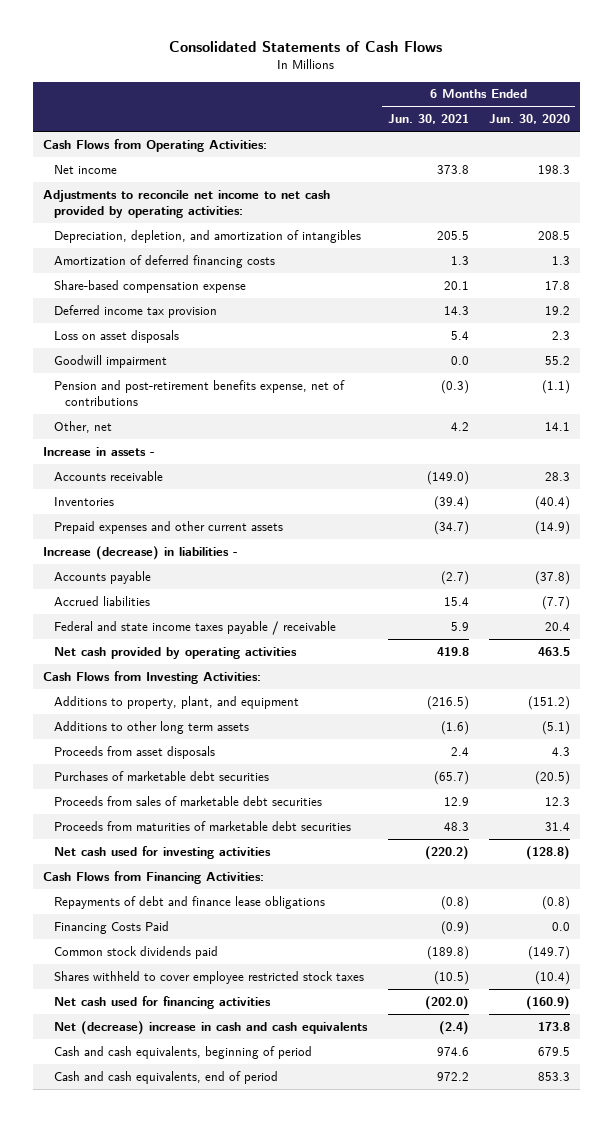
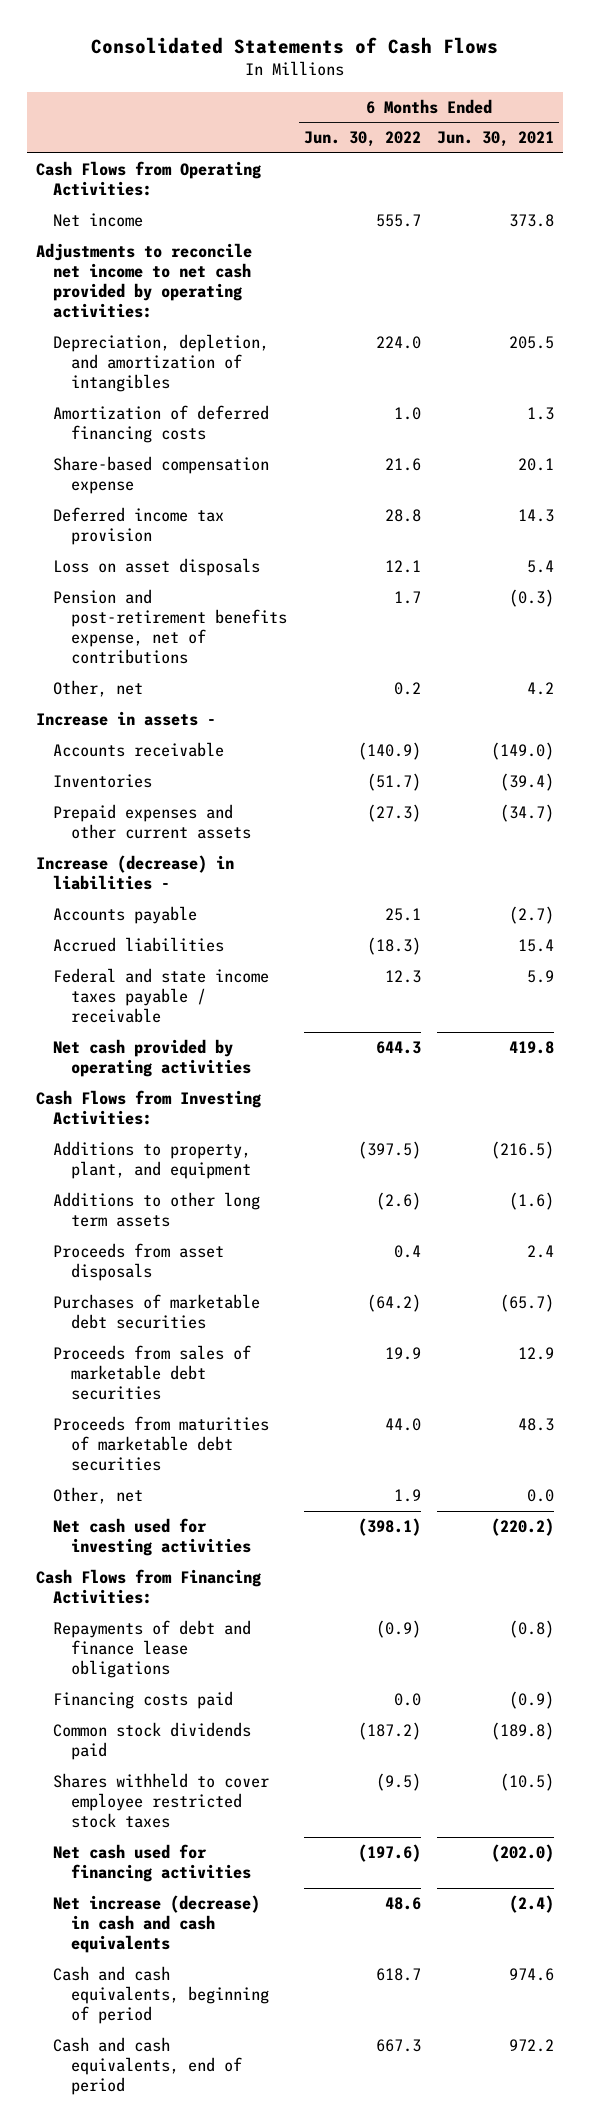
[488,114,570,125] Jun. 30, 2020 -> none
none -> [303,131,421,148] Jun. 30, 2022
[54,354,168,368] Goodwill impairment -> none
none -> [53,1487,144,1505] Other, net
[54,920,170,934] Financing Costs Paid -> [53,1691,234,1710] Financing costs paid
[54,1020,369,1035] Net (decrease) increase in cash and cash equivalents -> [53,1895,261,1954] Net increase (decrease) in cash and cash equivalents

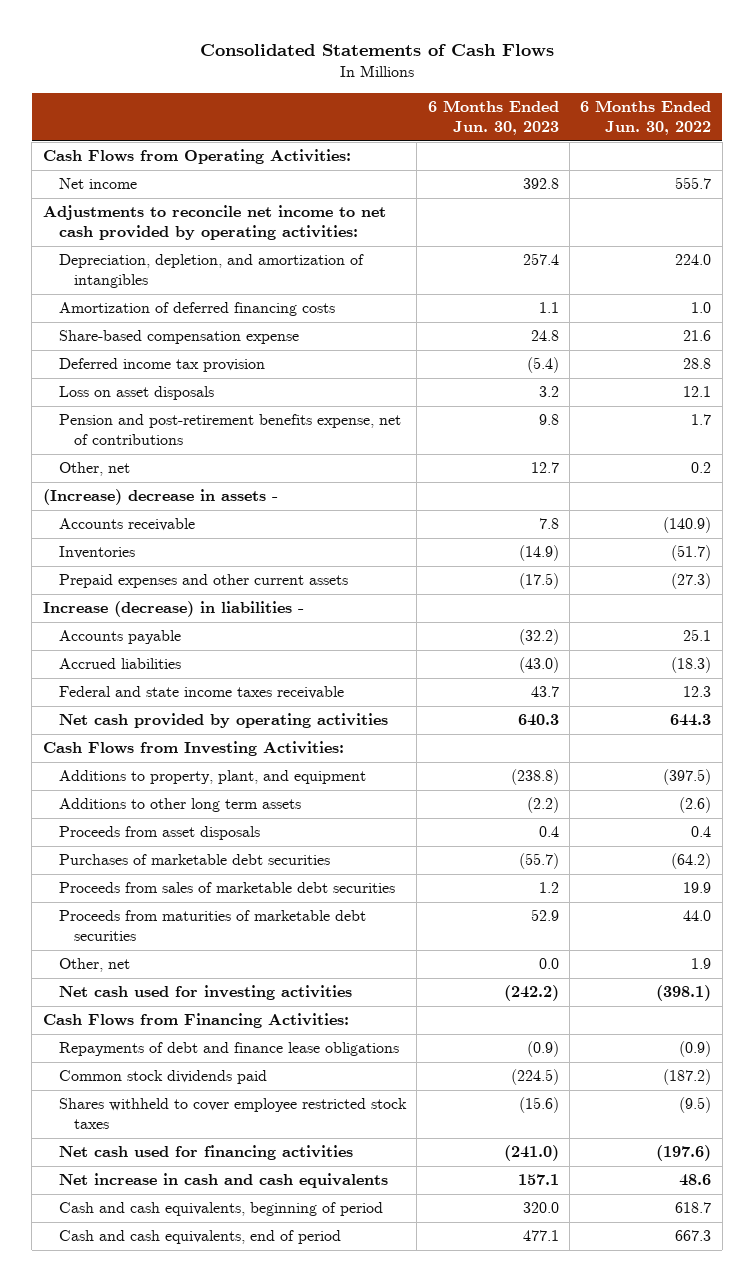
[437,131,555,148] Jun. 30, 2021 -> none
none -> [427,100,559,135] 6 Months Ended Jun. 30, 2023
[35,711,216,727] Increase in assets - -> [42,489,278,506] (Increase) decrease in assets -
[53,968,270,1024] Federal and state income taxes payable / receivable -> [58,686,344,700] Federal and state income taxes receivable
[53,1691,234,1710] Financing costs paid -> none
[53,1895,261,1954] Net increase (decrease) in cash and cash equivalents -> [58,1173,388,1189] Net increase in cash and cash equivalents

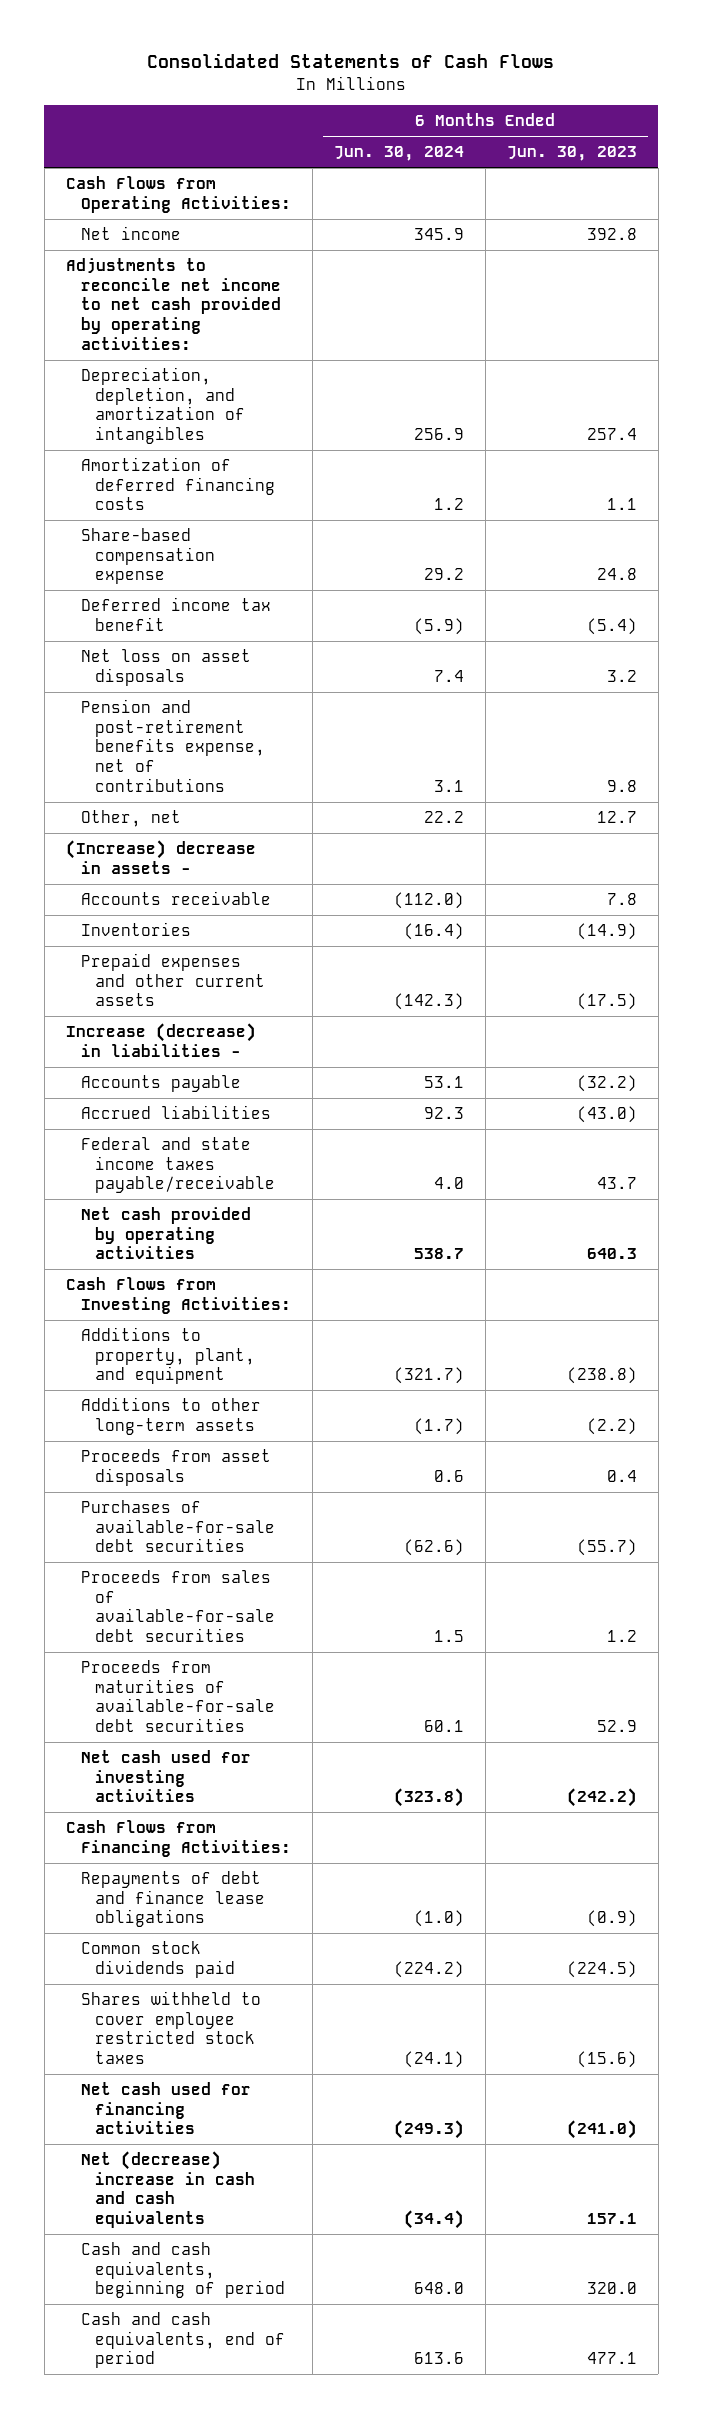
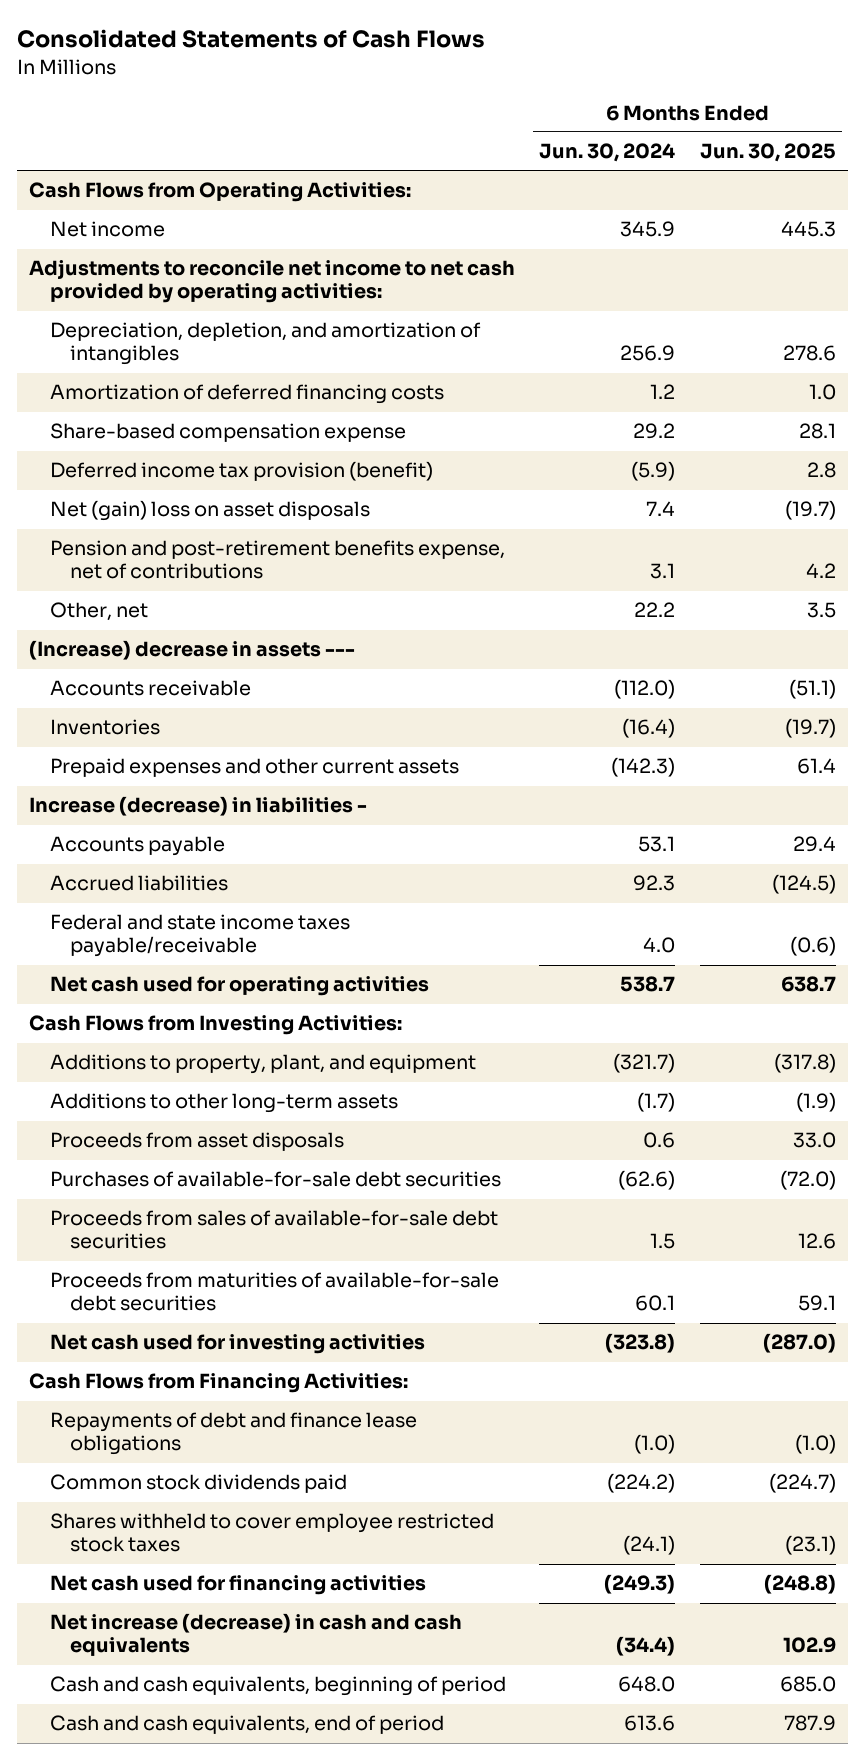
[506,146,637,162] Jun. 30, 2023 -> none
none -> [699,143,836,163] Jun. 30, 2025
[80,596,271,631] Deferred income tax benefit -> [49,461,433,482] Deferred income tax provision (benefit)
[80,648,251,686] Net loss on asset disposals -> [49,500,370,522] Net (gain) loss on asset disposals
[65,839,256,874] (Increase) decrease in assets - -> [29,640,356,661] (Increase) decrease in assets ---
[80,1206,251,1260] Net cash provided by operating activities -> [49,976,429,997] Net cash used for operating activities
[80,2150,256,2229] Net (decrease) increase in cash and cash equivalents -> [49,1613,462,1657] Net increase (decrease) in cash and cash equivalents

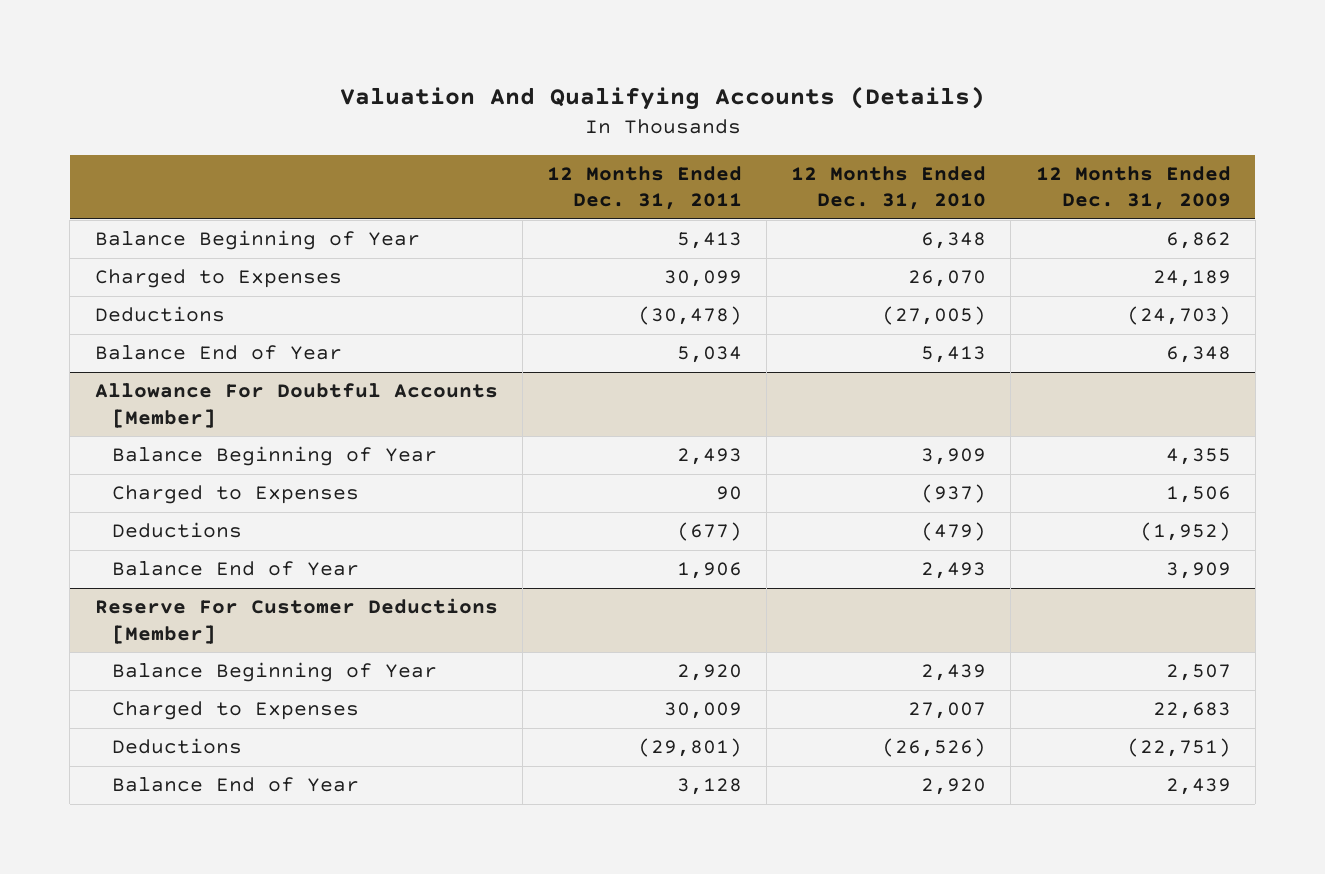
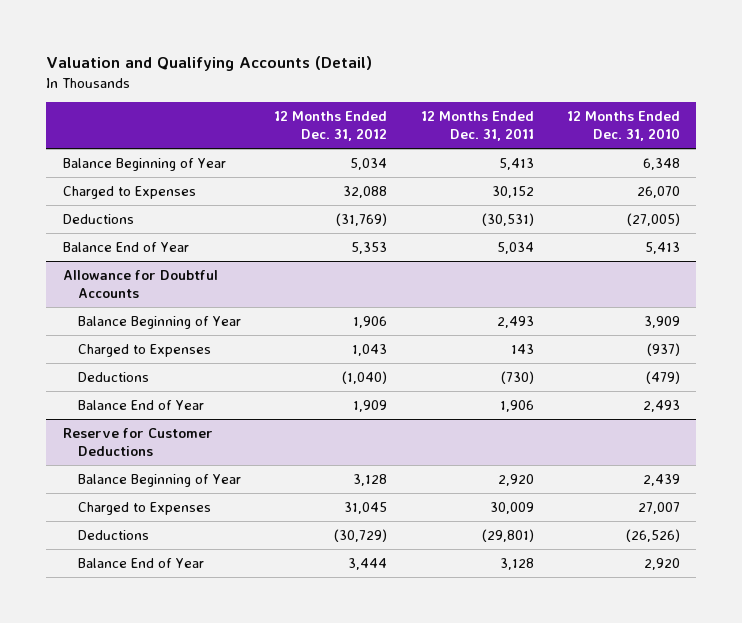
[339,85,985,110] Valuation And Qualifying Accounts (Details) -> [45,56,372,72] Valuation and Qualifying Accounts (Detail)
[1035,165,1231,211] 12 Months Ended Dec. 31, 2009 -> none
none -> [274,111,388,141] 12 Months Ended Dec. 31, 2012
[663,270,742,288] 30,099 -> [491,186,534,199] 30,152
[637,306,742,326] (30,478) -> [481,213,534,227] (30,531)
[94,383,498,428] Allowance For Doubtful Accounts [Member] -> [62,270,218,298] Allowance for Doubtful Accounts
[715,486,742,501] 90 -> [510,344,534,355] 143
[676,522,742,542] (677) -> [500,371,534,385] (730)
[94,598,498,644] Reserve For Customer Deductions [Member] -> [62,428,213,456] Reserve for Customer Deductions

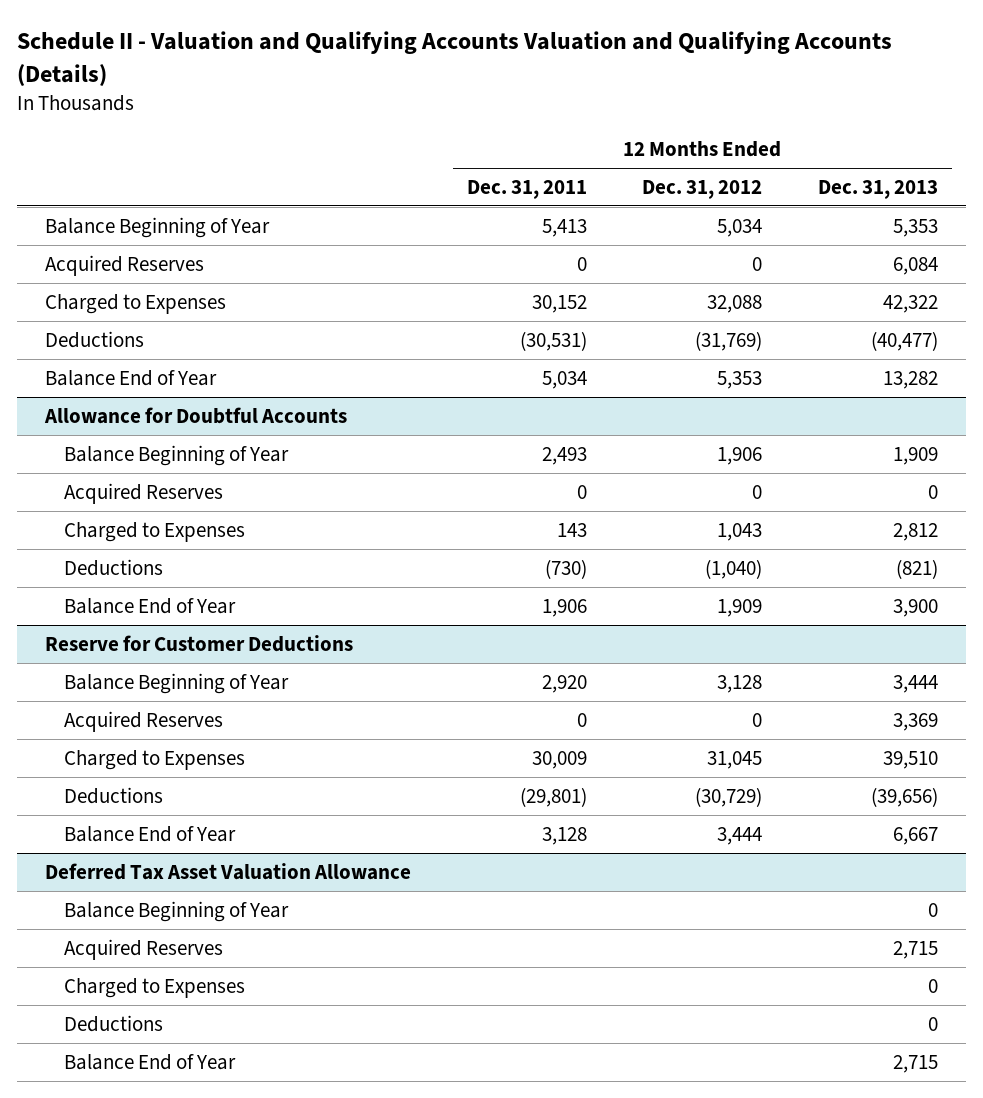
[45,56,372,72] Valuation and Qualifying Accounts (Detail) -> [16,31,892,86] Schedule II - Valuation and Qualifying Accounts Valuation and Qualifying Accounts (Details)
[566,111,680,141] 12 Months Ended Dec. 31, 2010 -> none
none -> [818,179,939,199] Dec. 31, 2013
none -> [44,254,204,276] Acquired Reserves
none -> [63,482,223,504] Acquired Reserves
none -> [63,710,223,732] Acquired Reserves
none -> [44,862,411,880] Deferred Tax Asset Valuation Allowance
none -> [63,900,289,922] Balance Beginning of Year
none -> [63,938,223,960] Acquired Reserves
none -> [63,977,245,998] Charged to Expenses
none -> [63,1014,163,1032] Deductions
none -> [63,1053,236,1070] Balance End of Year

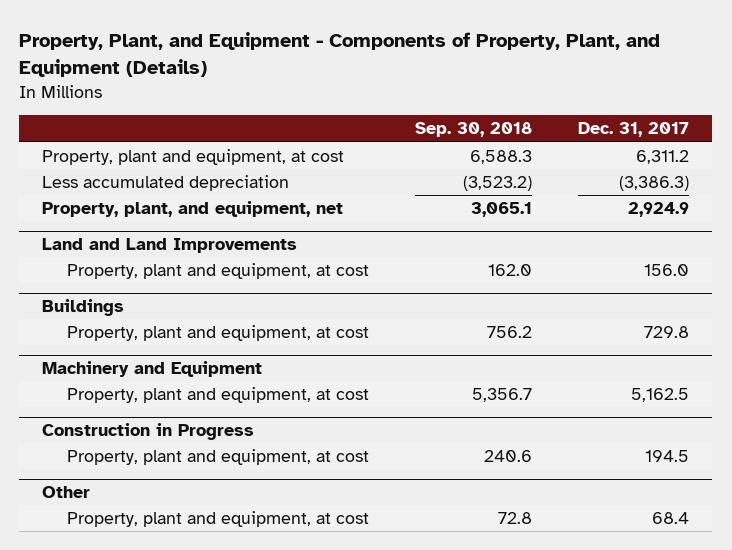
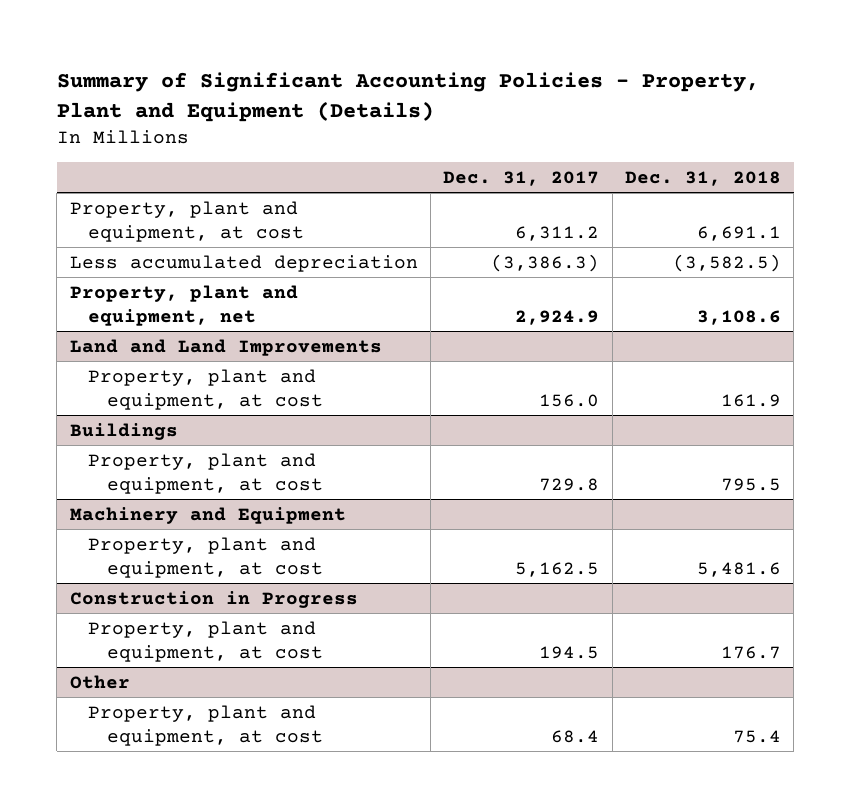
[19,31,661,78] Property, Plant, and Equipment - Components of Property, Plant, and Equipment (Details) -> [56,71,759,122] Summary of Significant Accounting Policies - Property, Plant and Equipment (Details)
[415,122,533,138] Sep. 30, 2018 -> none
none -> [624,170,781,186] Dec. 31, 2018
[42,201,344,218] Property, plant, and equipment, net -> [69,284,298,326] Property, plant and equipment, net

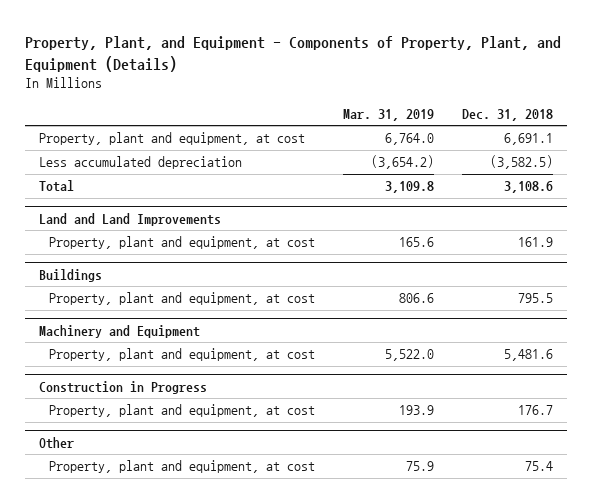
[56,71,759,122] Summary of Significant Accounting Policies - Property, Plant and Equipment (Details) -> [25,35,562,72] Property, Plant, and Equipment - Components of Property, Plant, and Equipment (Details)
[443,170,600,186] Dec. 31, 2017 -> none
none -> [343,108,435,121] Mar. 31, 2019
[69,284,298,326] Property, plant and equipment, net -> [39,180,75,193] Total

